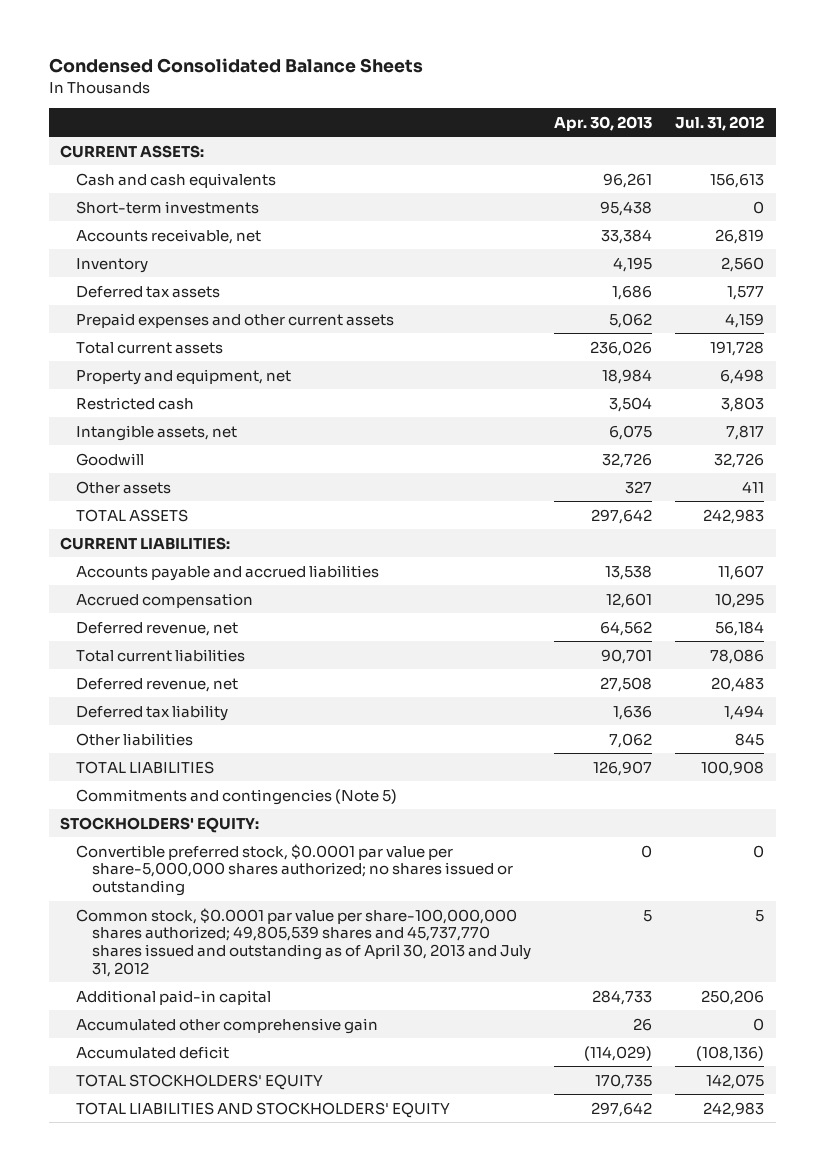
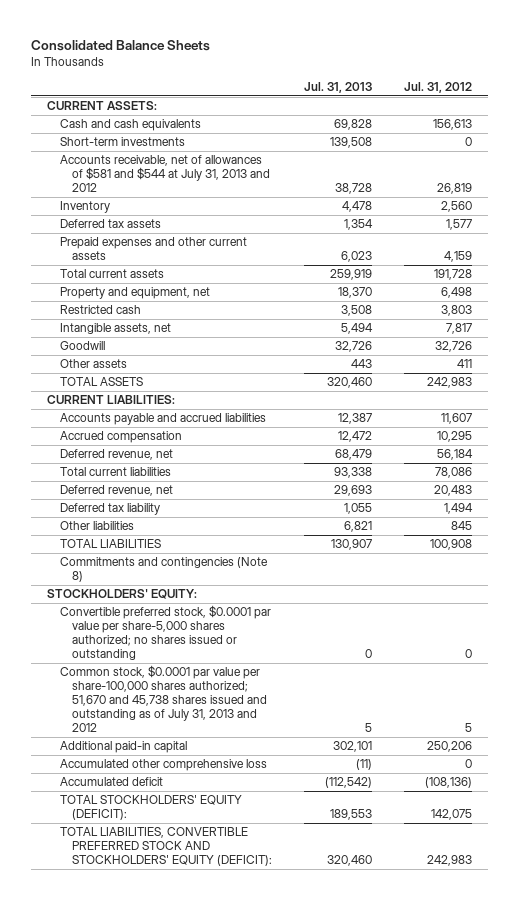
[48,58,423,74] Condensed Consolidated Balance Sheets -> [31,39,211,51] Consolidated Balance Sheets
[554,115,653,131] Apr. 30, 2013 -> none
none -> [304,81,373,93] Jul. 31, 2013
[76,228,262,244] Accounts receivable, net -> [59,155,271,193] Accounts receivable, net of allowances of $581 and $544 at July 31, 2013 and 2012
[76,788,398,805] Commitments and contingencies (Note 5) -> [59,557,268,583] Commitments and contingencies (Note 8)
[76,843,514,897] Convertible preferred stock, $0.0001 par value per share-5,000,000 shares authorized; no shares issued or outstanding -> [59,605,271,661] Convertible preferred stock, $0.0001 par value per share-5,000 shares authorized; no shares issued or outstanding
[76,907,532,977] Common stock, $0.0001 par value per share-100,000,000 shares authorized; 49,805,539 shares and 45,737,770 shares issued and outstanding as of April 30, 2013 and July 31, 2012 -> [59,665,268,733] Common stock, $0.0001 par value per share-100,000 shares authorized; 51,670 and 45,738 shares issued and outstanding as of July 31, 2013 and 2012
[76,1017,379,1034] Accumulated other comprehensive gain -> [59,759,267,772] Accumulated other comprehensive loss
[76,1073,324,1090] TOTAL STOCKHOLDERS' EQUITY -> [59,795,242,821] TOTAL STOCKHOLDERS' EQUITY (DEFICIT):
[76,1101,451,1118] TOTAL LIABILITIES AND STOCKHOLDERS' EQUITY -> [59,827,273,867] TOTAL LIABILITIES, CONVERTIBLE PREFERRED STOCK AND STOCKHOLDERS' EQUITY (DEFICIT):

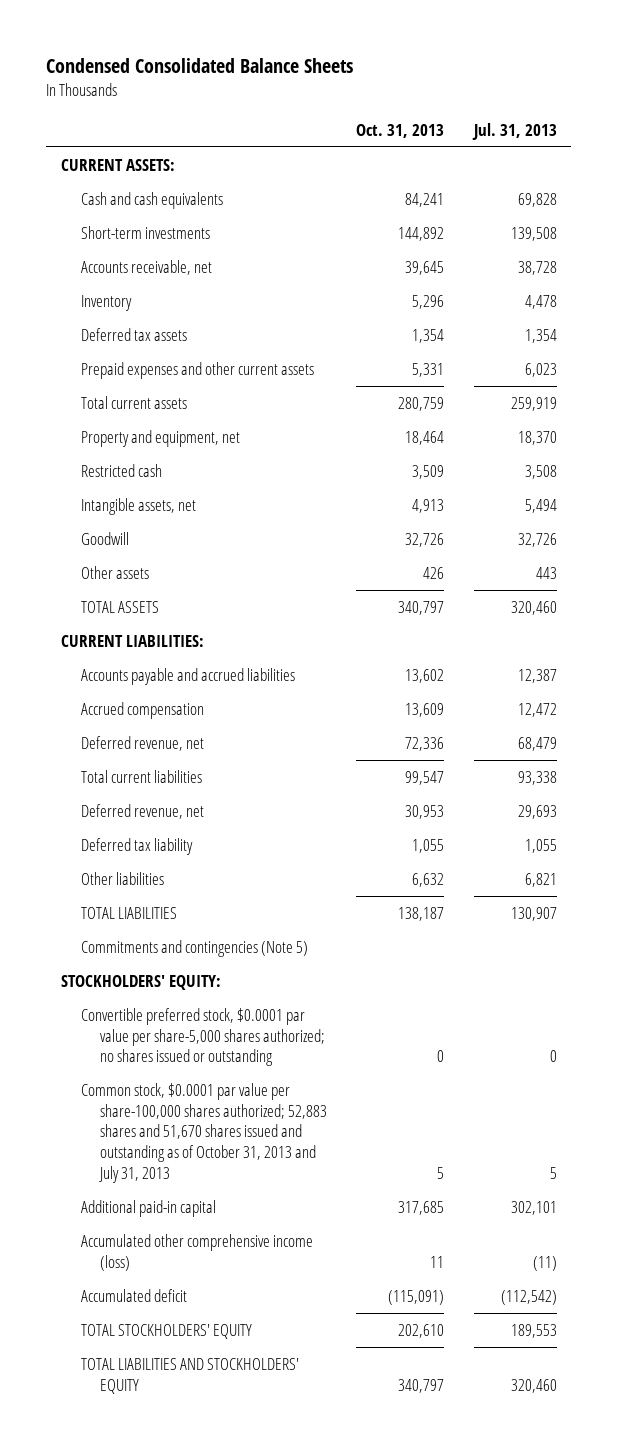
[31,39,211,51] Consolidated Balance Sheets -> [46,57,354,73] Condensed Consolidated Balance Sheets
[404,81,473,93] Jul. 31, 2012 -> none
none -> [356,123,445,138] Oct. 31, 2013
[59,155,271,193] Accounts receivable, net of allowances of $581 and $544 at July 31, 2013 and 2012 -> [80,260,212,276] Accounts receivable, net
[59,557,268,583] Commitments and contingencies (Note 8) -> [80,940,308,958] Commitments and contingencies (Note 5)
[59,665,268,733] Common stock, $0.0001 par value per share-100,000 shares authorized; 51,670 and 45,738 shares issued and outstanding as of July 31, 2013 and 2012 -> [80,1083,328,1183] Common stock, $0.0001 par value per share-100,000 shares authorized; 52,883 shares and 51,670 shares issued and outstanding as of October 31, 2013 and July 31, 2013
[59,759,267,772] Accumulated other comprehensive loss -> [80,1234,313,1271] Accumulated other comprehensive income (loss)
[59,795,242,821] TOTAL STOCKHOLDERS' EQUITY (DEFICIT): -> [80,1324,252,1340] TOTAL STOCKHOLDERS' EQUITY
[59,827,273,867] TOTAL LIABILITIES, CONVERTIBLE PREFERRED STOCK AND STOCKHOLDERS' EQUITY (DEFICIT): -> [80,1358,299,1394] TOTAL LIABILITIES AND STOCKHOLDERS' EQUITY

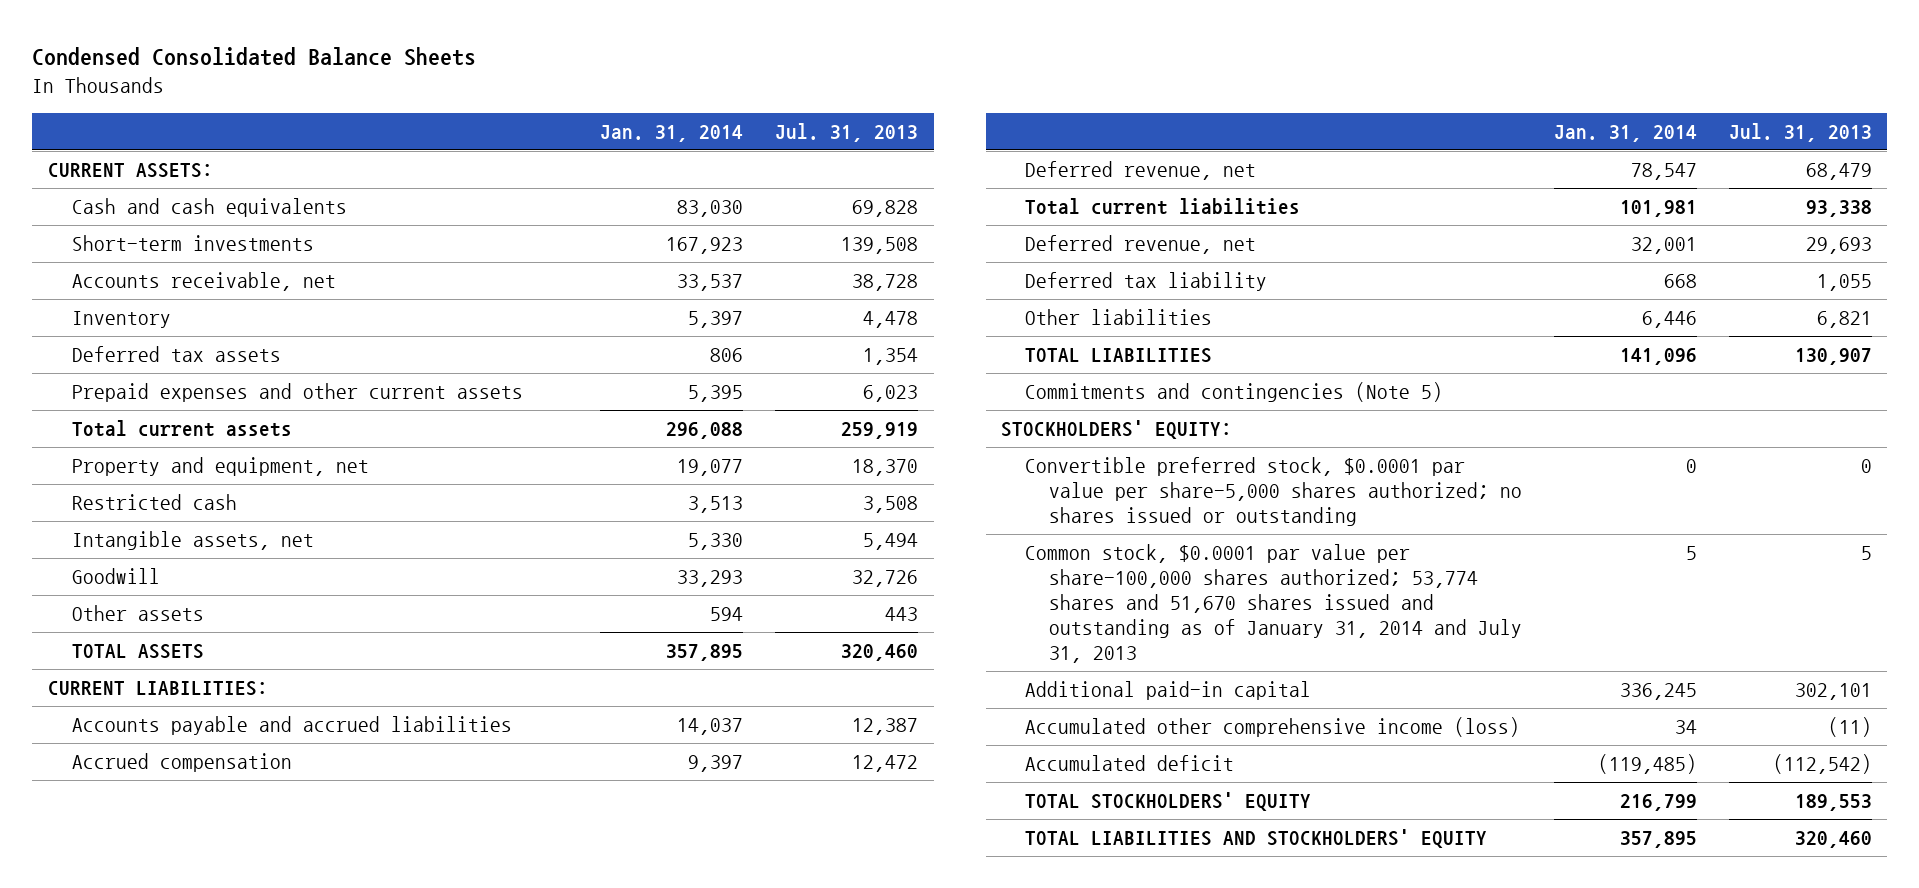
[356,123,445,138] Oct. 31, 2013 -> none
none -> [600,124,744,142] Jan. 31, 2014
[80,1083,328,1183] Common stock, $0.0001 par value per share-100,000 shares authorized; 52,883 shares and 51,670 shares issued and outstanding as of October 31, 2013 and July 31, 2013 -> [1025,543,1523,664] Common stock, $0.0001 par value per share-100,000 shares authorized; 53,774 shares and 51,670 shares issued and outstanding as of January 31, 2014 and July 31, 2013

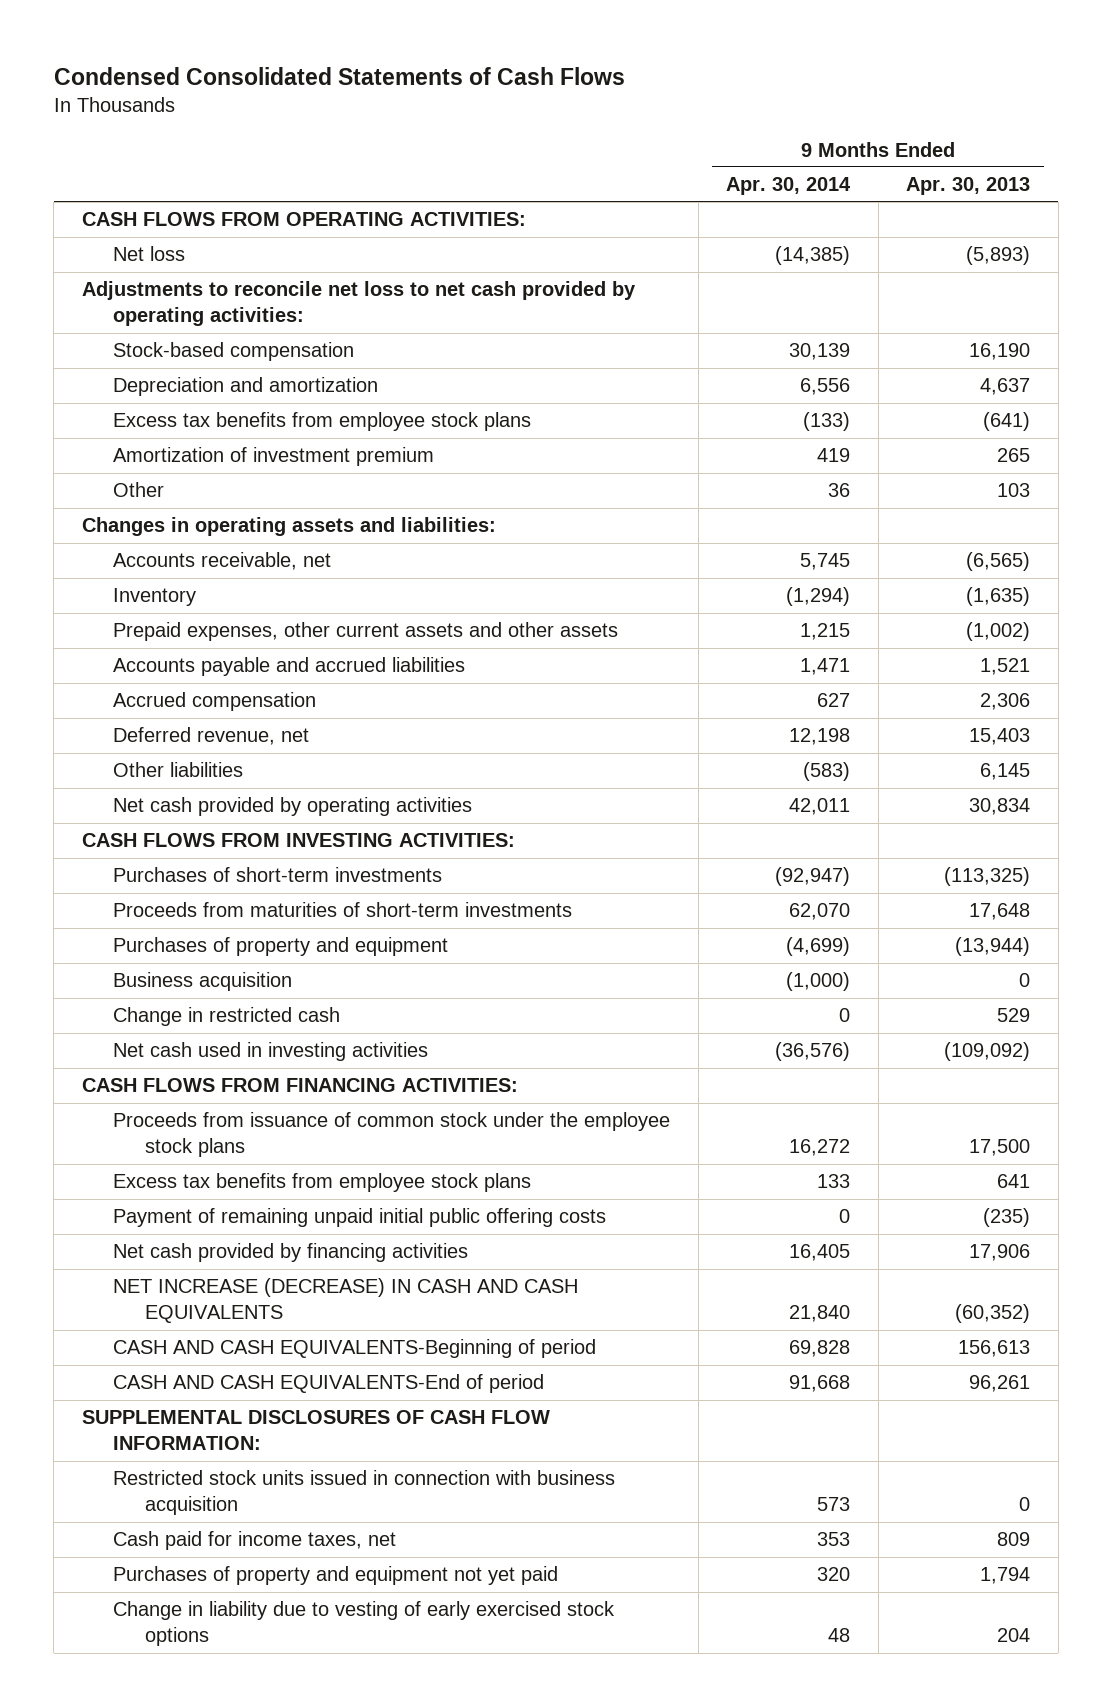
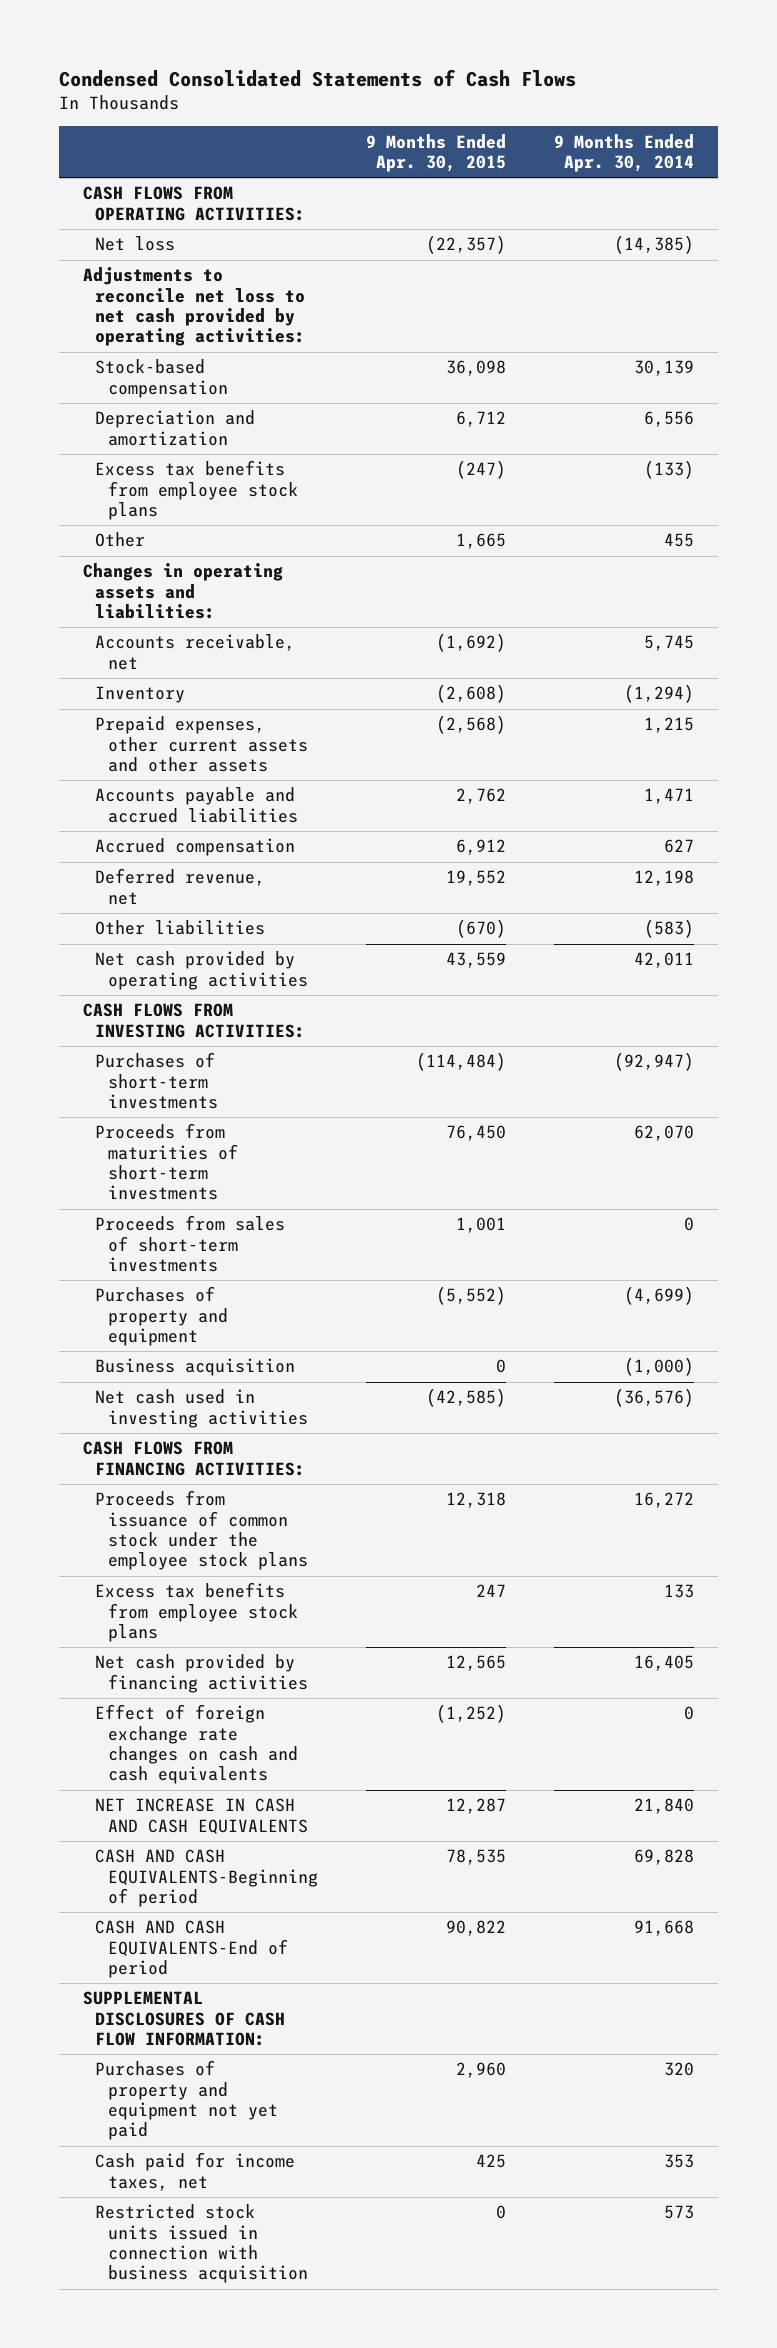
[906,177,1031,196] Apr. 30, 2013 -> none
none -> [366,133,507,172] 9 Months Ended Apr. 30, 2015
[113,447,435,467] Amortization of investment premium -> none
[828,483,851,498] 36 -> [663,533,694,548] 455
none -> [95,1215,286,1273] Proceeds from sales of short-term investments
[113,1007,341,1027] Change in restricted cash -> none
[113,1208,607,1228] Payment of remaining unpaid initial public offering costs -> none
none -> [95,1704,299,1785] Effect of foreign exchange rate changes on cash and cash equivalents
[113,1278,579,1324] NET INCREASE (DECREASE) IN CASH AND CASH EQUIVALENTS -> [95,1798,309,1834] NET INCREASE IN CASH AND CASH EQUIVALENTS
[113,1601,616,1647] Change in liability due to vesting of early exercised stock options -> none
[113,1531,397,1551] Cash paid for income taxes, net -> [95,2152,296,2191] Cash paid for income taxes, net
[113,1470,616,1516] Restricted stock units issued in connection with business acquisition -> [95,2204,309,2284] Restricted stock units issued in connection with business acquisition

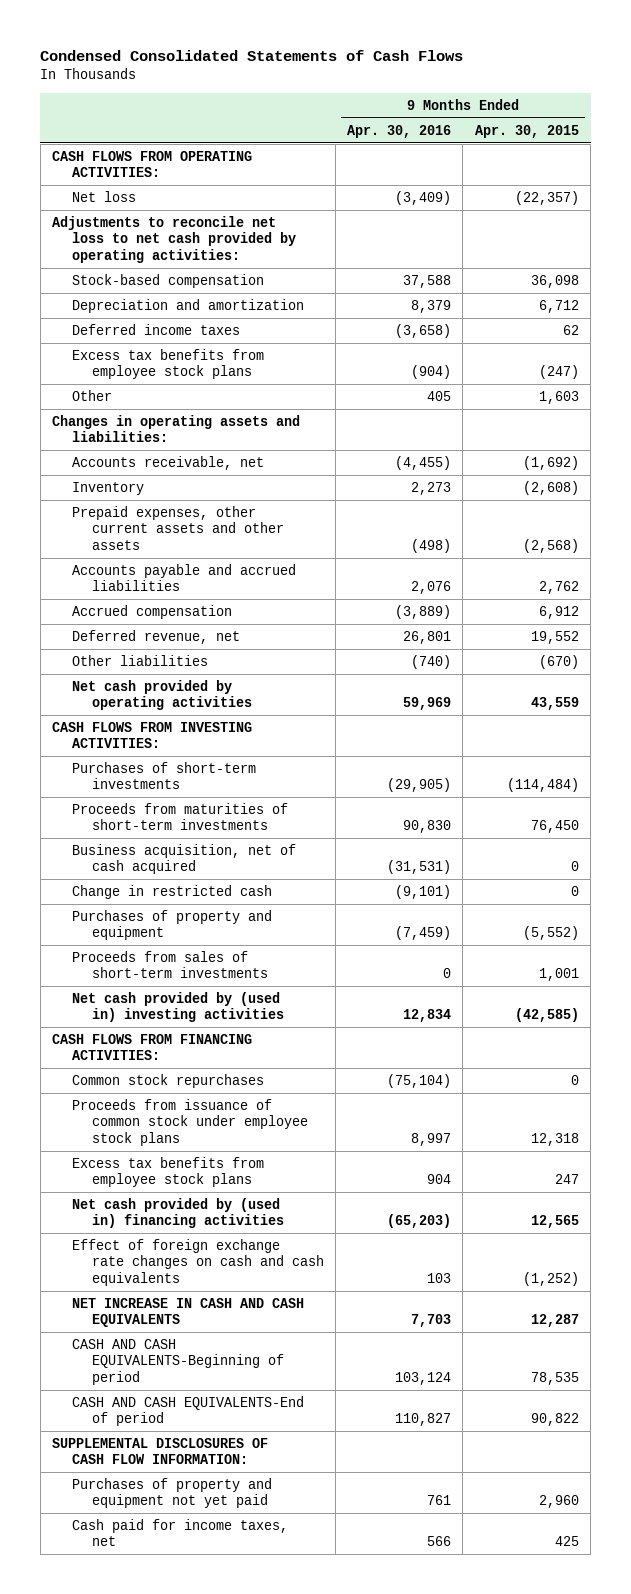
[553,133,694,172] 9 Months Ended Apr. 30, 2014 -> none
none -> [347,124,452,138] Apr. 30, 2016
none -> [71,323,240,335] Deferred income taxes
[456,533,507,550] 1,665 -> [538,390,579,404] 1,603
none -> [71,843,296,875] Business acquisition, net of cash acquired
none -> [71,884,272,899] Change in restricted cash
[95,1358,296,1377] Business acquisition -> none
[95,1215,286,1273] Proceeds from sales of short-term investments -> [71,950,268,979] Proceeds from sales of short-term investments
[95,1389,309,1428] Net cash used in investing activities -> [71,991,284,1023] Net cash provided by (used in) investing activities
none -> [71,1073,264,1088] Common stock repurchases
[95,1490,309,1571] Proceeds from issuance of common stock under the employee stock plans -> [71,1098,308,1147] Proceeds from issuance of common stock under employee stock plans
[95,1654,309,1693] Net cash provided by financing activities -> [71,1197,284,1229] Net cash provided by (used in) financing activities
[95,2204,309,2284] Restricted stock units issued in connection with business acquisition -> none

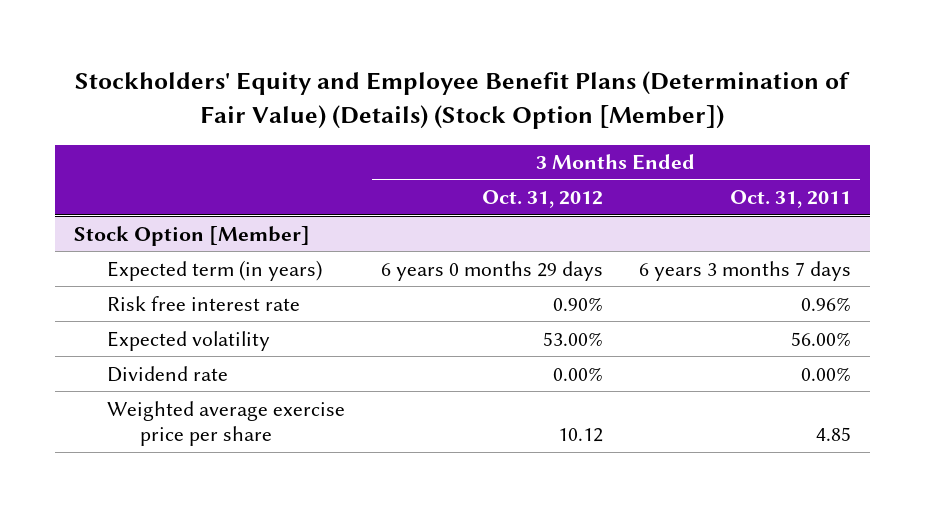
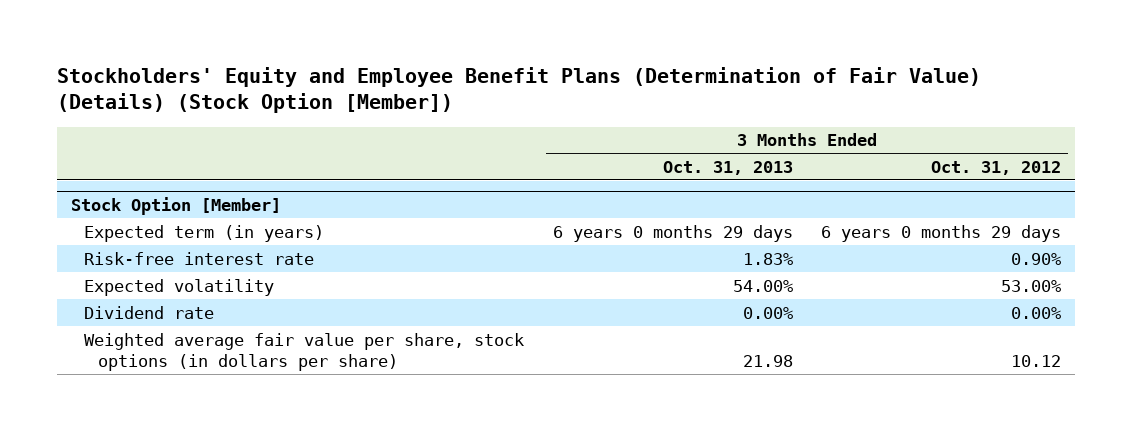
[730,190,852,209] Oct. 31, 2011 -> none
none -> [662,160,793,175] Oct. 31, 2013
[106,295,300,311] Risk free interest rate -> [84,251,315,265] Risk-free interest rate
[106,400,345,447] Weighted average exercise price per share -> [84,332,525,372] Weighted average fair value per share, stock options (in dollars per share)

